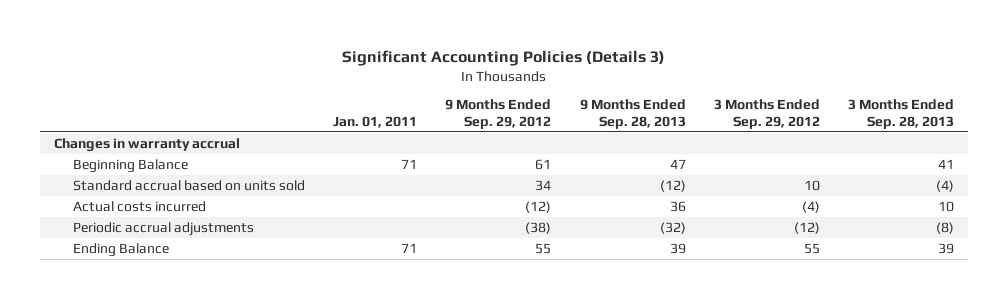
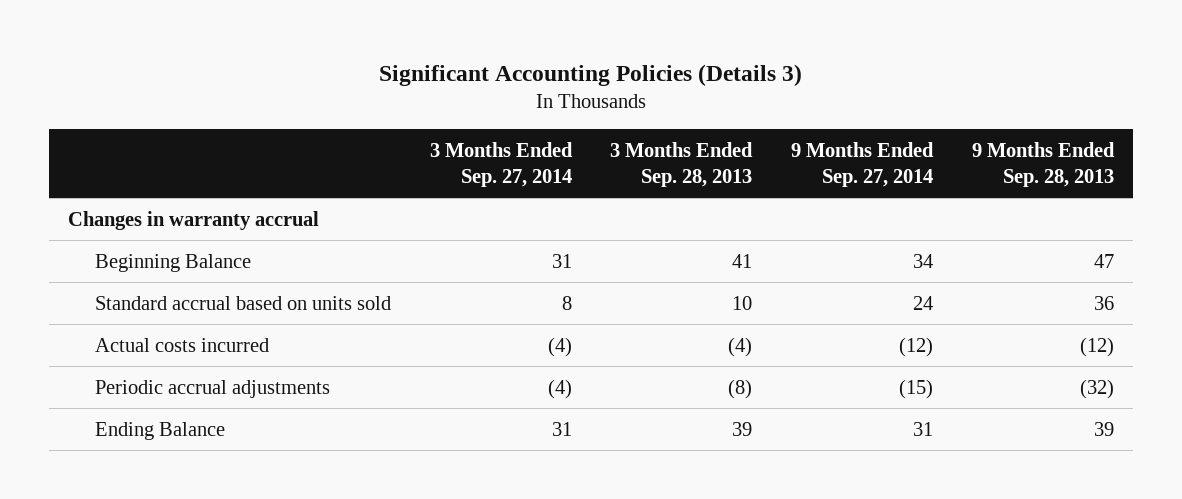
[333,115,418,128] Jan. 01, 2011 -> none
[445,99,552,129] 9 Months Ended Sep. 29, 2012 -> none
[713,99,820,129] 3 Months Ended Sep. 29, 2012 -> none
none -> [429,141,573,187] 3 Months Ended Sep. 27, 2014
none -> [790,141,934,187] 9 Months Ended Sep. 27, 2014
[659,179,686,192] (12) -> [1093,295,1114,310] 36
[935,179,954,192] (4) -> [732,295,753,310] 10
[669,200,686,212] 36 -> [1079,336,1114,357] (12)
[937,200,954,212] 10 -> [728,336,753,357] (4)

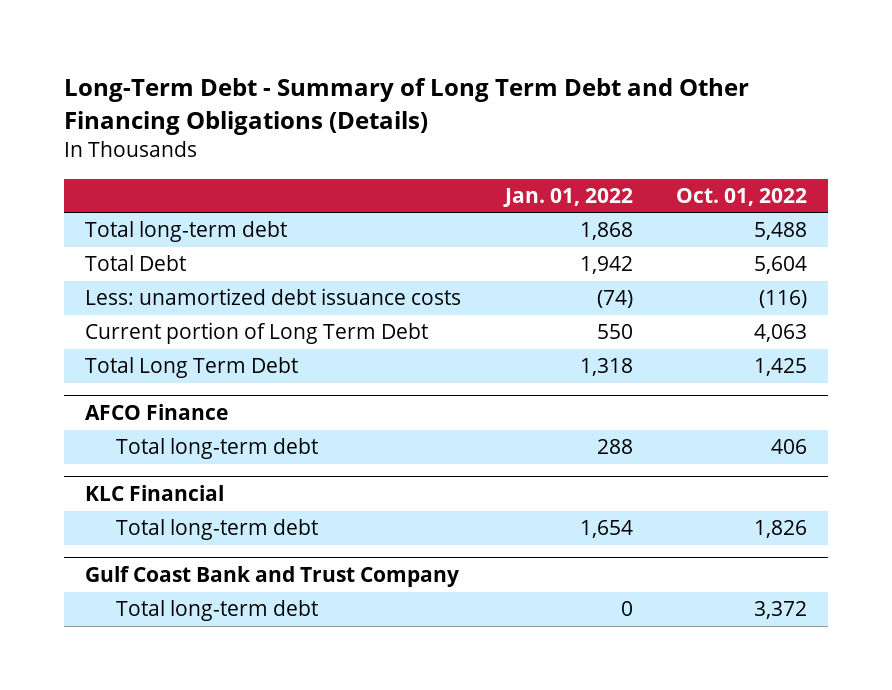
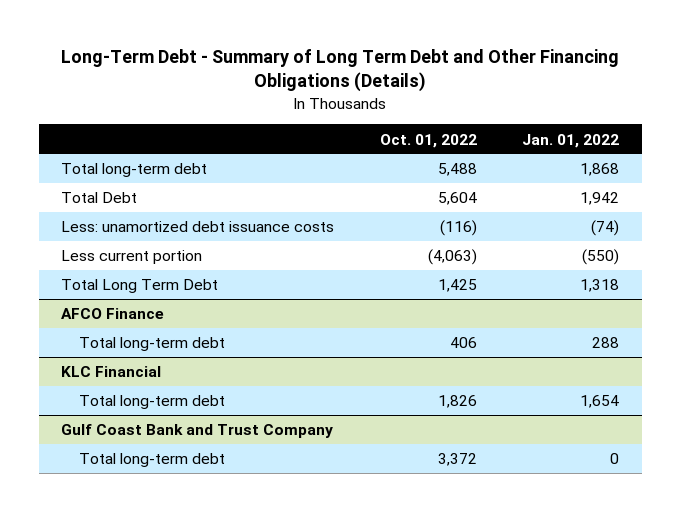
[85,322,429,345] Current portion of Long Term Debt -> [61,250,203,265] Less current portion
[596,324,633,340] 550 -> [582,249,620,266] (550)
[753,324,807,343] 4,063 -> [427,249,477,266] (4,063)

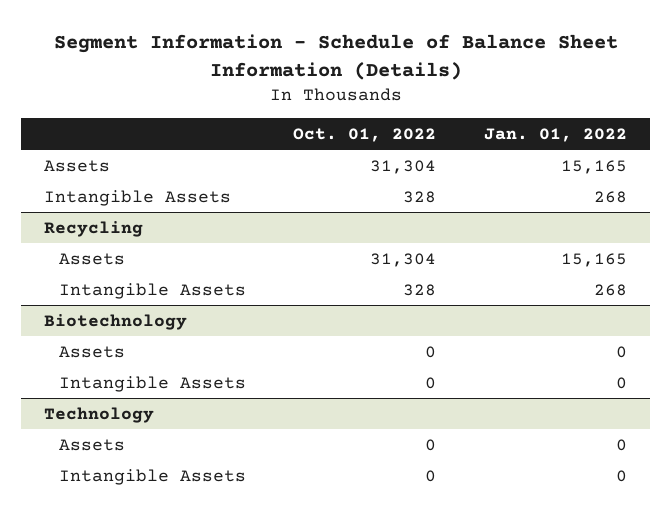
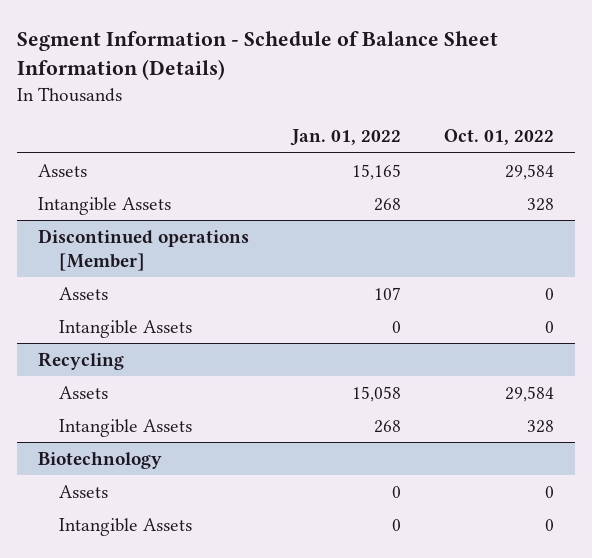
[370,159,437,174] 31,304 -> [504,163,554,180] 29,584
none -> [38,228,250,271] Discontinued operations [Member]
none -> [58,286,108,300] Assets
none -> [58,319,192,338] Intangible Assets
[370,252,437,267] 31,304 -> [504,385,554,402] 29,584
[560,252,627,267] 15,165 -> [352,385,402,402] 15,058
[44,406,155,423] Technology -> none
[58,438,125,451] Assets -> none
[58,468,246,485] Intangible Assets -> none

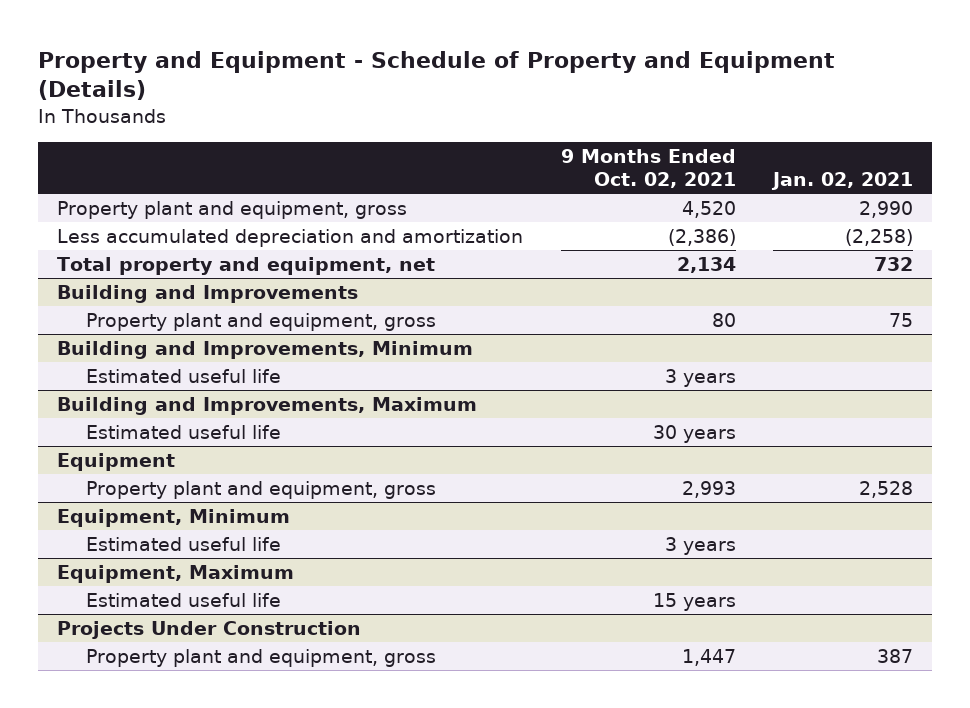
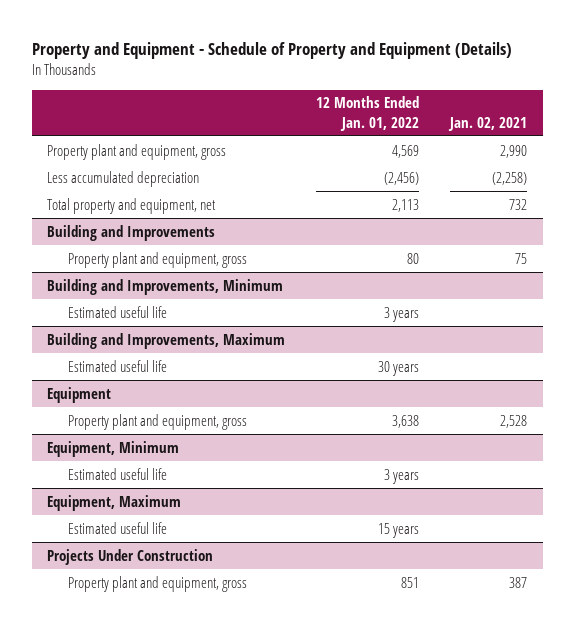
[560,148,736,189] 9 Months Ended Oct. 02, 2021 -> none
none -> [316,96,420,131] 12 Months Ended Jan. 01, 2022
[57,228,524,247] Less accumulated depreciation and amortization -> [47,170,200,187] Less accumulated depreciation

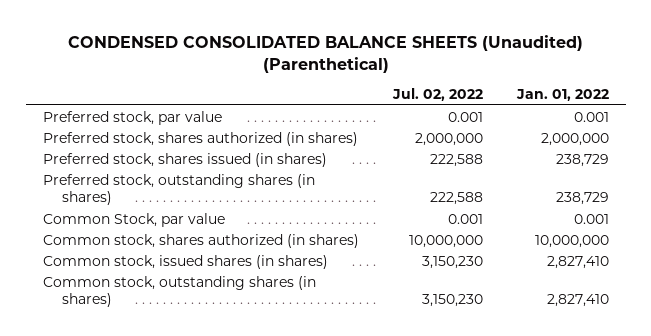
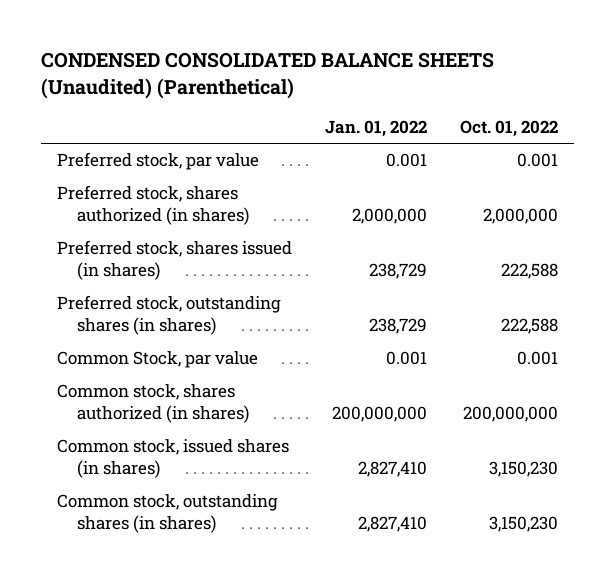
[391,88,483,102] Jul. 02, 2022 -> none
none -> [459,120,558,138] Oct. 01, 2022
[534,234,609,248] 10,000,000 -> [331,406,427,423] 200,000,000

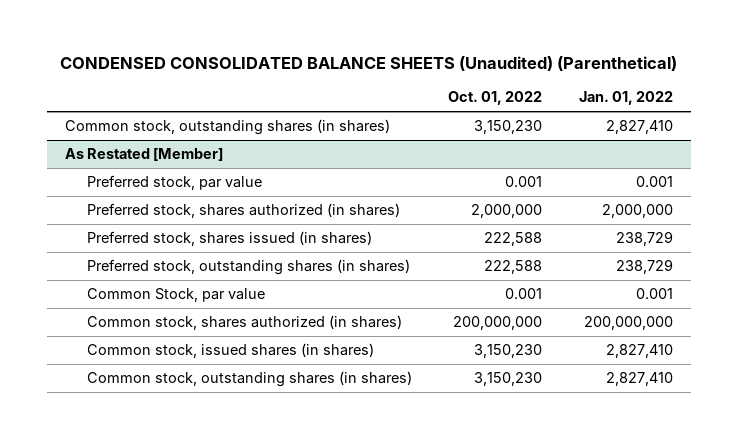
none -> [65,119,391,136] Common stock, outstanding shares (in shares)
none -> [65,148,224,162] As Restated [Member]

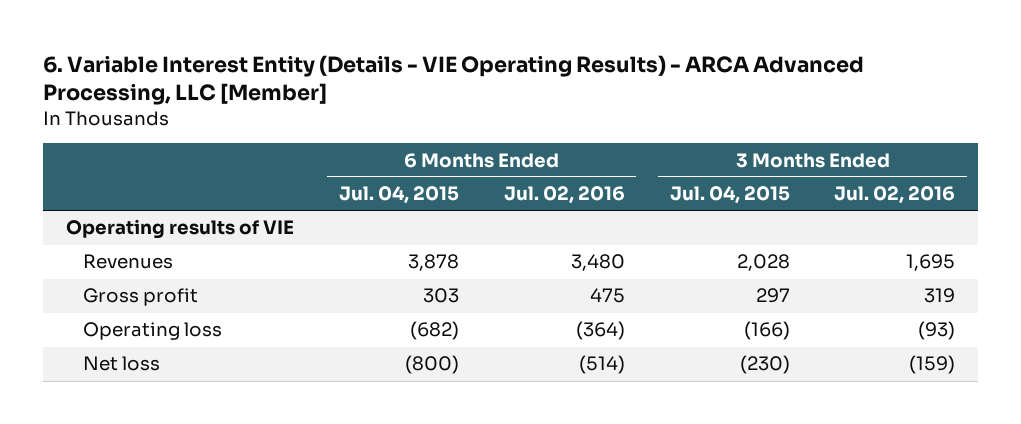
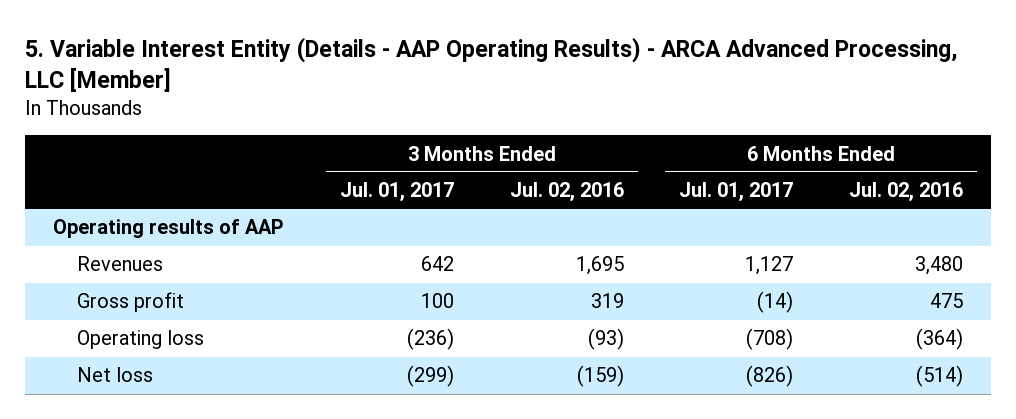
[43,54,865,106] 6. Variable Interest Entity (Details - VIE Operating Results) - ARCA Advanced Processing, LLC [Member] -> [25,36,959,92] 5. Variable Interest Entity (Details - AAP Operating Results) - ARCA Advanced Processing, LLC [Member]
[338,186,459,205] Jul. 04, 2015 -> none
[669,186,790,205] Jul. 04, 2015 -> none
none -> [339,182,454,203] Jul. 01, 2017
none -> [679,182,794,203] Jul. 01, 2017
[65,219,294,240] Operating results of VIE -> [53,219,285,239] Operating results of AAP

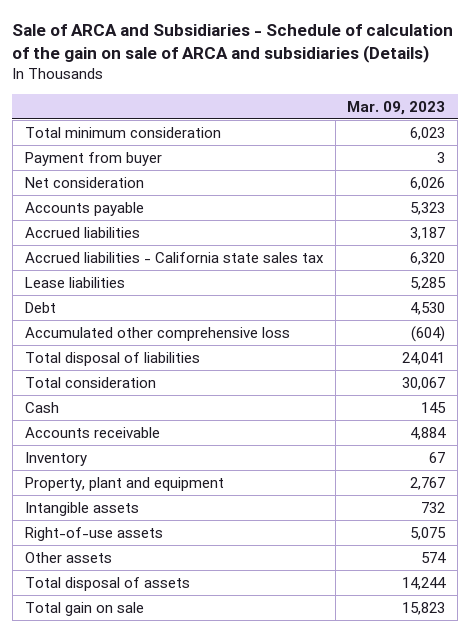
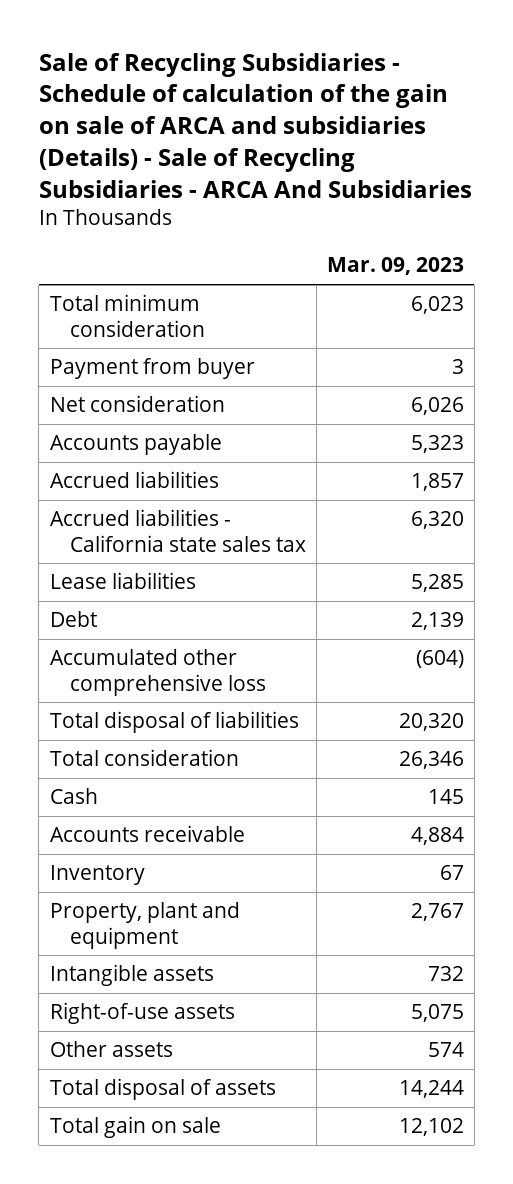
[12,23,454,63] Sale of ARCA and Subsidiaries - Schedule of calculation of the gain on sale of ARCA and subsidiaries (Details) -> [38,52,472,198] Sale of Recycling Subsidiaries - Schedule of calculation of the gain on sale of ARCA and subsidiaries (Details) - Sale of Recycling Subsidiaries - ARCA And Subsidiaries
[410,226,446,240] 3,187 -> [410,473,464,492] 1,857
[410,301,446,315] 4,530 -> [410,612,464,631] 2,139
[402,351,446,365] 24,041 -> [398,713,464,732] 20,320
[402,376,446,390] 30,067 -> [398,751,464,770] 26,346
[402,601,446,615] 15,823 -> [398,1118,464,1137] 12,102

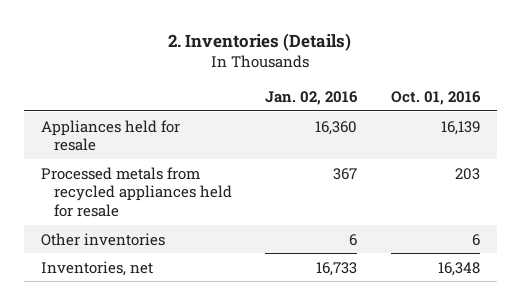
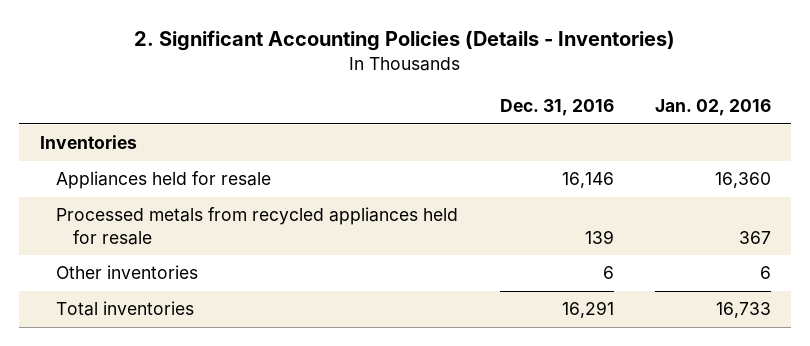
[168,33,352,52] 2. Inventories (Details) -> [134,30,676,52] 2. Significant Accounting Policies (Details - Inventories)
[390,90,481,105] Oct. 01, 2016 -> none
none -> [499,99,614,117] Dec. 31, 2016
none -> [39,135,137,150] Inventories
[40,260,153,276] Inventories, net -> [56,301,195,317] Total inventories

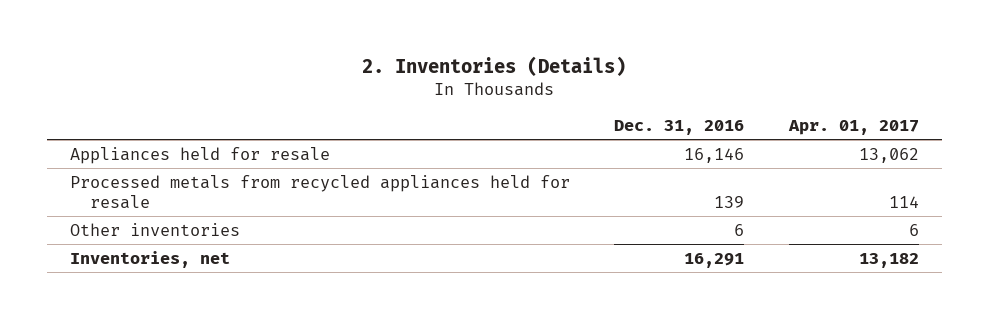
[134,30,676,52] 2. Significant Accounting Policies (Details - Inventories) -> [362,55,627,76] 2. Inventories (Details)
[654,99,771,117] Jan. 02, 2016 -> none
none -> [788,119,920,135] Apr. 01, 2017
[39,135,137,150] Inventories -> none
[56,301,195,317] Total inventories -> [69,250,230,268] Inventories, net

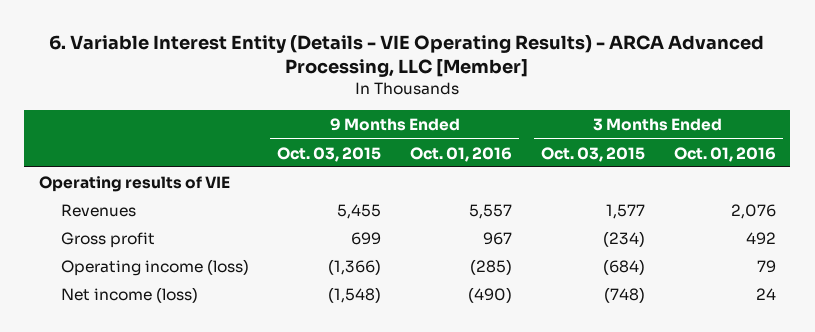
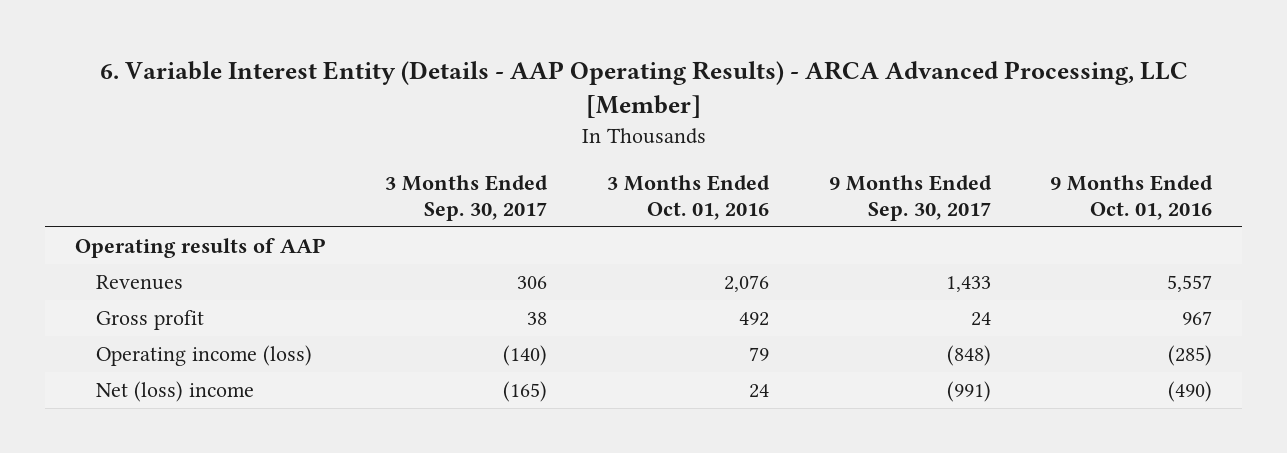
[49,34,765,78] 6. Variable Interest Entity (Details - VIE Operating Results) - ARCA Advanced Processing, LLC [Member] -> [99,60,1188,119] 6. Variable Interest Entity (Details - AAP Operating Results) - ARCA Advanced Processing, LLC [Member]
[277,146,382,162] Oct. 03, 2015 -> none
[541,146,646,162] Oct. 03, 2015 -> none
none -> [385,175,549,222] 3 Months Ended Sep. 30, 2017
none -> [828,175,992,222] 9 Months Ended Sep. 30, 2017
[38,175,230,192] Operating results of VIE -> [74,238,326,259] Operating results of AAP
[60,286,198,303] Net income (loss) -> [96,381,255,403] Net (loss) income

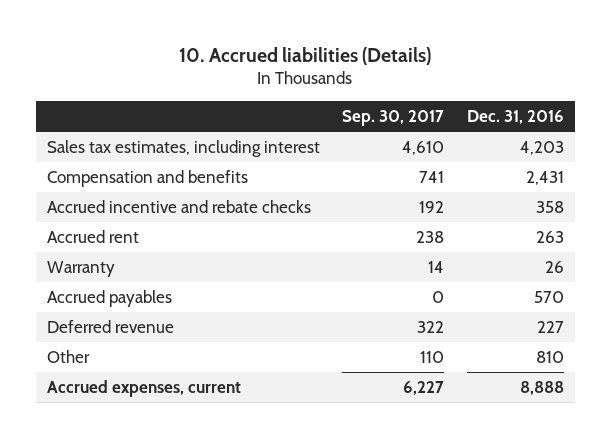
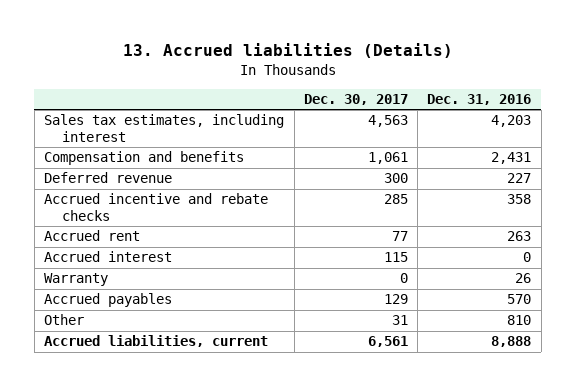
[179,46,432,65] 10. Accrued liabilities (Details) -> [122,43,453,59] 13. Accrued liabilities (Details)
[342,110,445,127] Sep. 30, 2017 -> none
none -> [303,94,408,106] Dec. 30, 2017
[46,319,174,333] Deferred revenue -> [44,172,173,184] Deferred revenue
none -> [44,251,173,263] Accrued interest
[46,379,241,397] Accrued expenses, current -> [44,335,269,348] Accrued liabilities, current

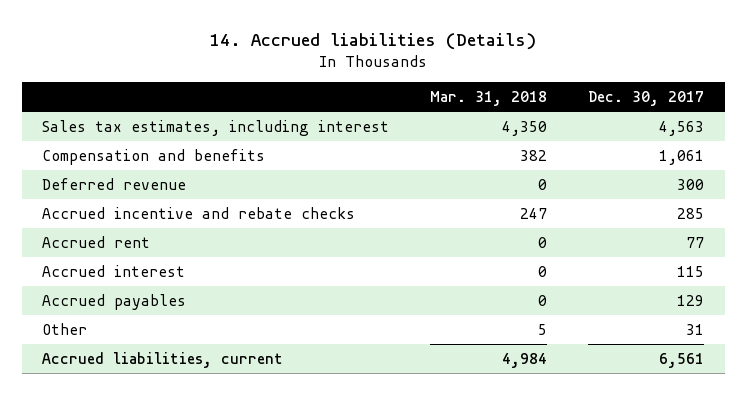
[122,43,453,59] 13. Accrued liabilities (Details) -> [210,32,537,50] 14. Accrued liabilities (Details)
[427,94,532,106] Dec. 31, 2016 -> none
none -> [430,91,548,107] Mar. 31, 2018
[44,273,109,287] Warranty -> none

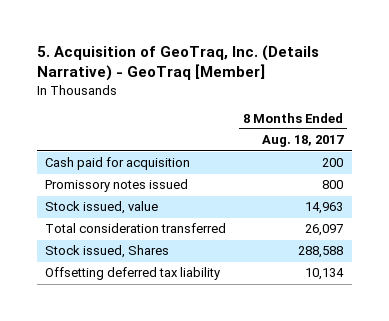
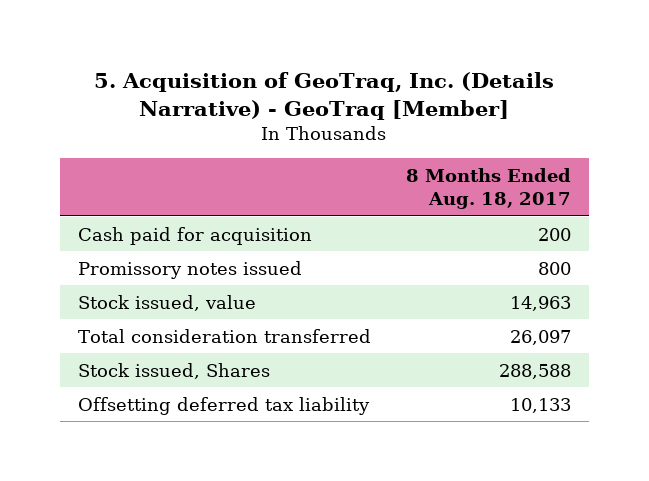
[305,268,345,281] 10,134 -> [509,397,571,413] 10,133

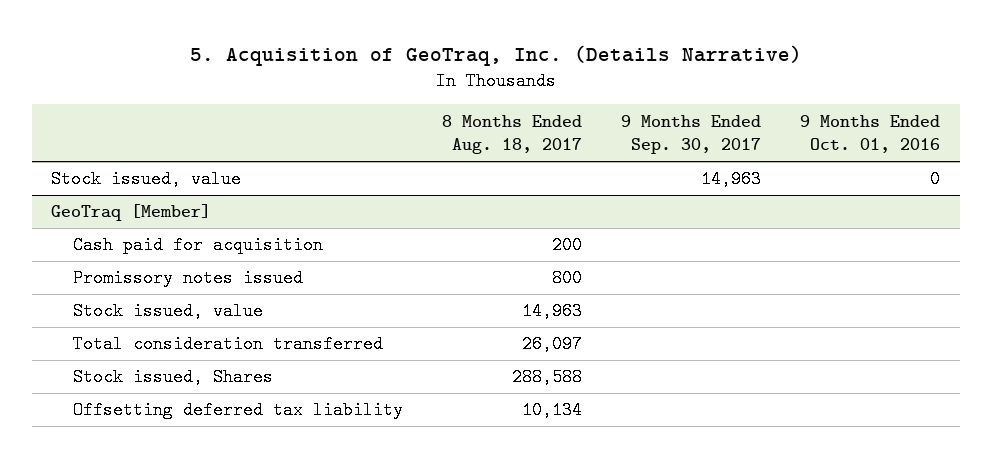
[94,72,555,120] 5. Acquisition of GeoTraq, Inc. (Details Narrative) - GeoTraq [Member] -> [189,44,802,66] 5. Acquisition of GeoTraq, Inc. (Details Narrative)
none -> [621,114,762,155] 9 Months Ended Sep. 30, 2017
none -> [800,114,941,154] 9 Months Ended Oct. 01, 2016
none -> [51,170,242,189] Stock issued, value
none -> [51,204,212,222] GeoTraq [Member]
[509,397,571,413] 10,133 -> [522,401,583,420] 10,134

